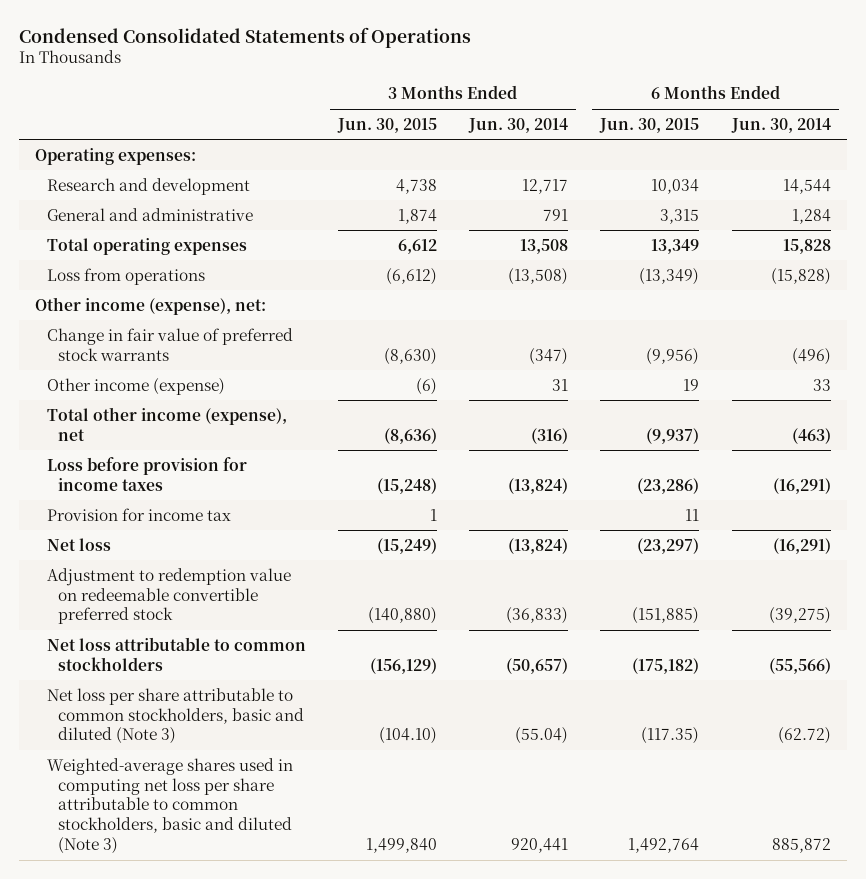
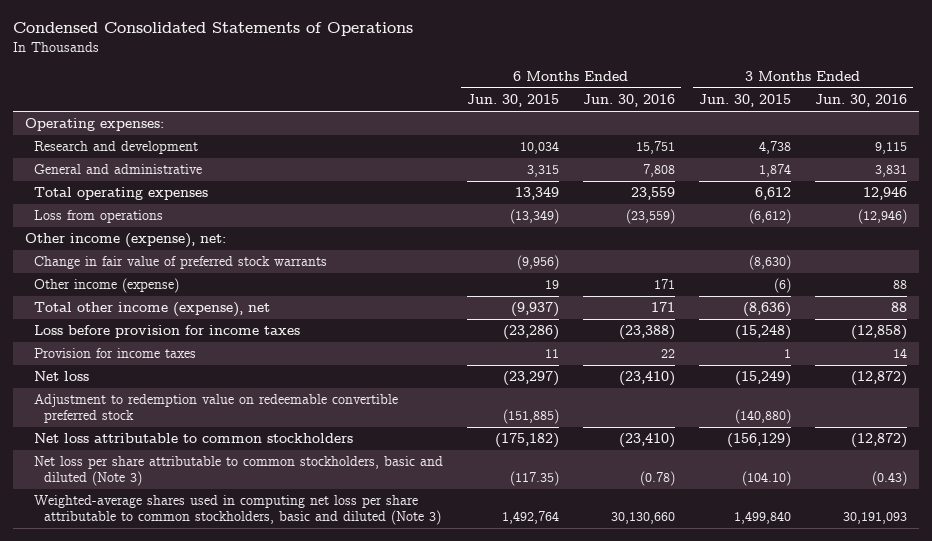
[468,117,569,133] Jun. 30, 2014 -> none
[730,117,831,133] Jun. 30, 2014 -> none
none -> [583,94,676,108] Jun. 30, 2016
none -> [814,94,907,108] Jun. 30, 2016
[46,507,231,521] Provision for income tax -> [34,348,197,359] Provision for income taxes

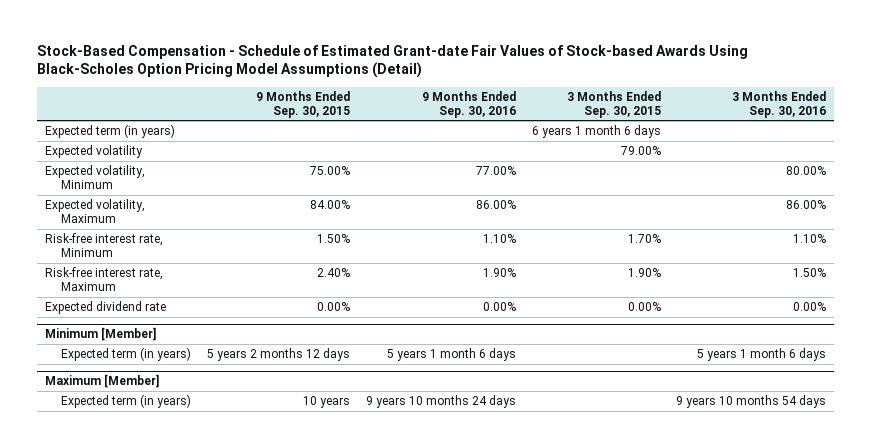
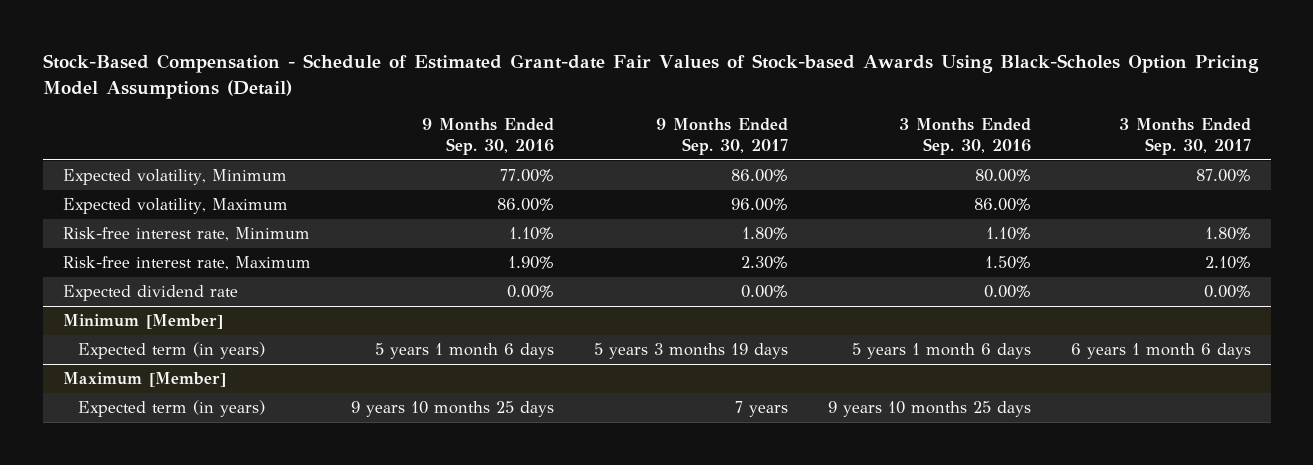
[255,90,350,118] 9 Months Ended Sep. 30, 2015 -> none
[566,90,661,118] 3 Months Ended Sep. 30, 2015 -> none
none -> [655,118,788,155] 9 Months Ended Sep. 30, 2017
none -> [1118,118,1251,155] 3 Months Ended Sep. 30, 2017
[44,124,175,139] Expected term (in years) -> none
[44,145,143,159] Expected volatility -> none
[365,395,516,409] 9 years 10 months 24 days -> [350,401,554,418] 9 years 10 months 25 days
[676,395,827,409] 9 years 10 months 54 days -> [827,401,1031,418] 9 years 10 months 25 days

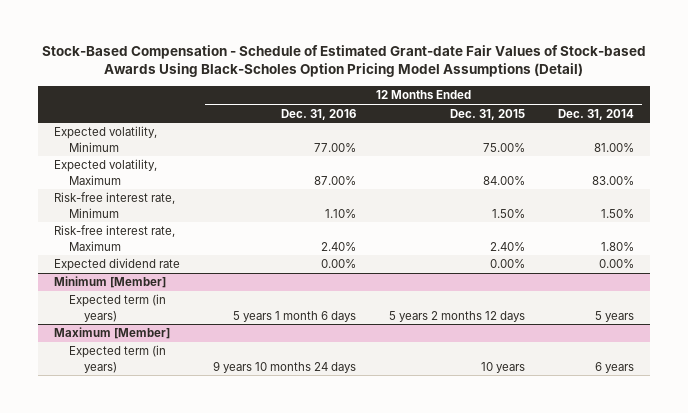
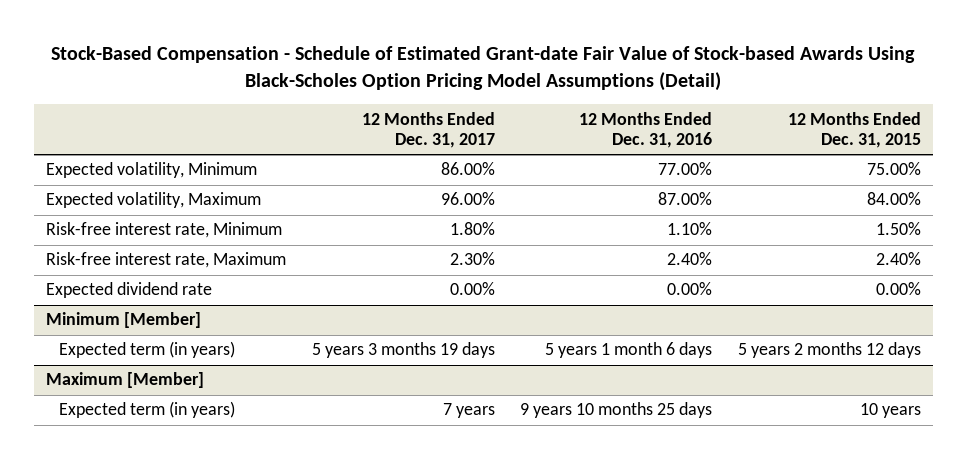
[42,45,647,78] Stock-Based Compensation - Schedule of Estimated Grant-date Fair Values of Stock-based Awards Using Black-Scholes Option Pricing Model Assumptions (Detail) -> [51,46,916,92] Stock-Based Compensation - Schedule of Estimated Grant-date Fair Value of Stock-based Awards Using Black-Scholes Option Pricing Model Assumptions (Detail)
[557,108,634,120] Dec. 31, 2014 -> none
none -> [361,111,495,148] 12 Months Ended Dec. 31, 2017
[213,360,357,373] 9 years 10 months 24 days -> [520,402,713,419] 9 years 10 months 25 days

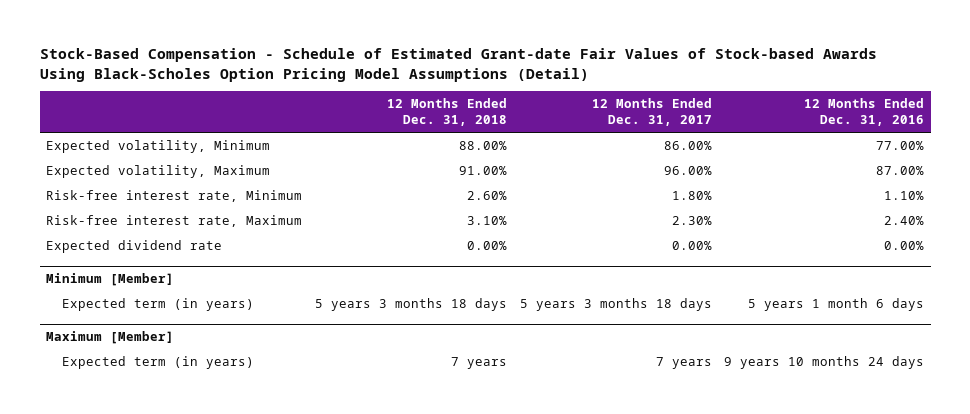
[51,46,916,92] Stock-Based Compensation - Schedule of Estimated Grant-date Fair Value of Stock-based Awards Using Black-Scholes Option Pricing Model Assumptions (Detail) -> [39,48,877,82] Stock-Based Compensation - Schedule of Estimated Grant-date Fair Values of Stock-based Awards Using Black-Scholes Option Pricing Model Assumptions (Detail)
[787,111,921,148] 12 Months Ended Dec. 31, 2015 -> none
none -> [386,98,507,127] 12 Months Ended Dec. 31, 2018
[311,342,495,359] 5 years 3 months 19 days -> [519,297,712,311] 5 years 3 months 18 days
[520,402,713,419] 9 years 10 months 25 days -> [724,355,925,369] 9 years 10 months 24 days

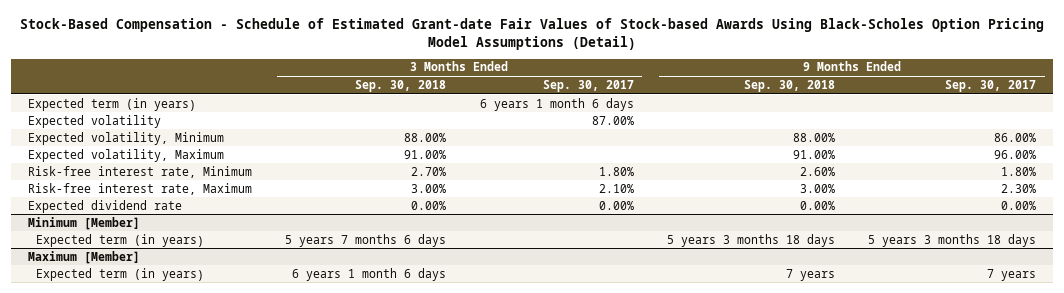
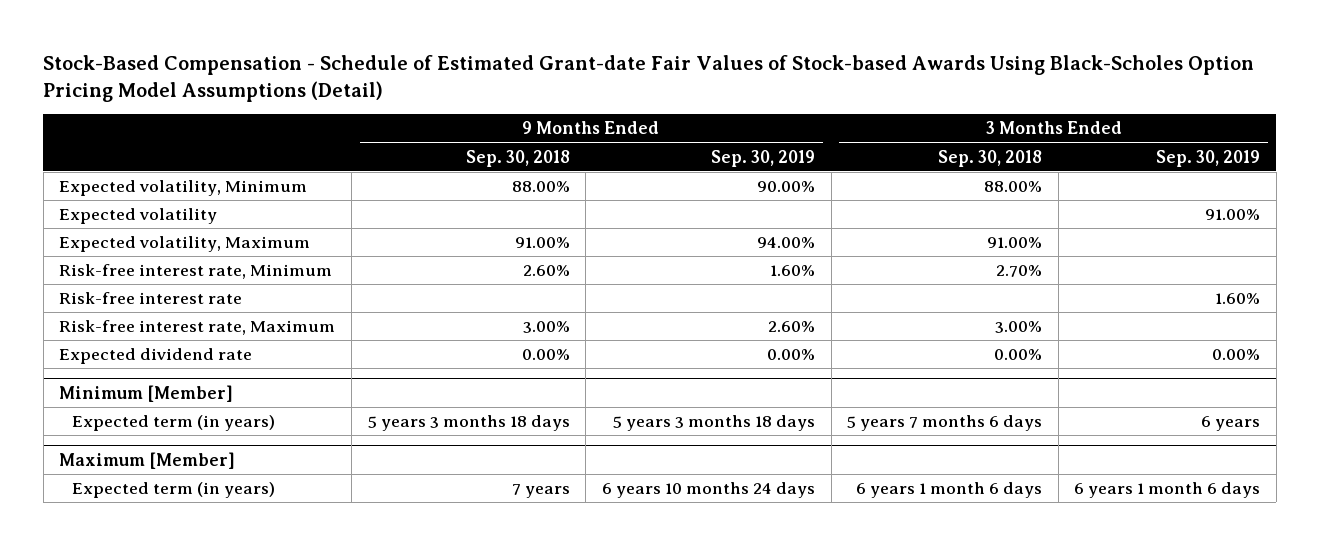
[542,79,634,92] Sep. 30, 2017 -> none
[945,79,1037,92] Sep. 30, 2017 -> none
none -> [710,149,815,167] Sep. 30, 2019
none -> [1156,149,1261,167] Sep. 30, 2019
[28,97,197,111] Expected term (in years) -> none
[28,114,162,128] Expected volatility -> [59,208,218,225] Expected volatility
none -> [59,292,243,305] Risk-free interest rate

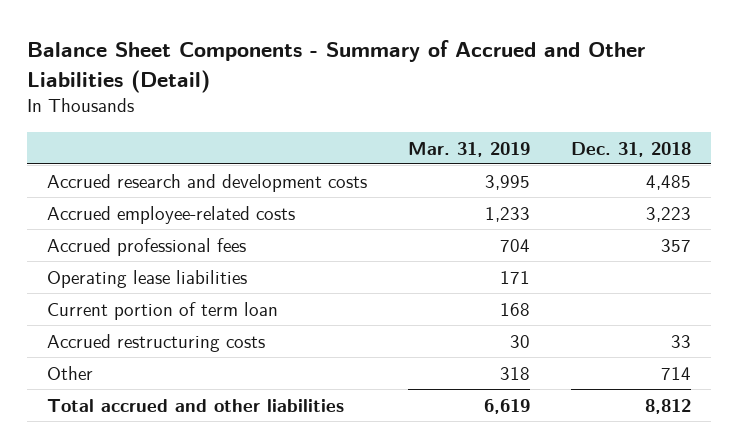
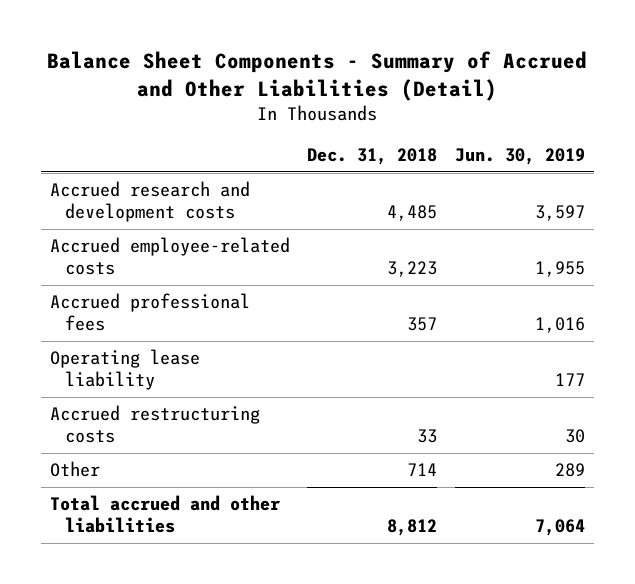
[408,141,531,157] Mar. 31, 2019 -> none
none -> [455,148,586,166] Jun. 30, 2019
[47,301,279,320] Current portion of term loan -> none
[47,269,248,288] Operating lease liabilities -> [49,349,200,391] Operating lease liability

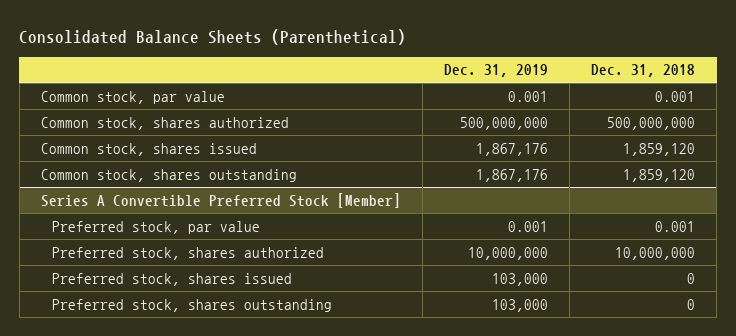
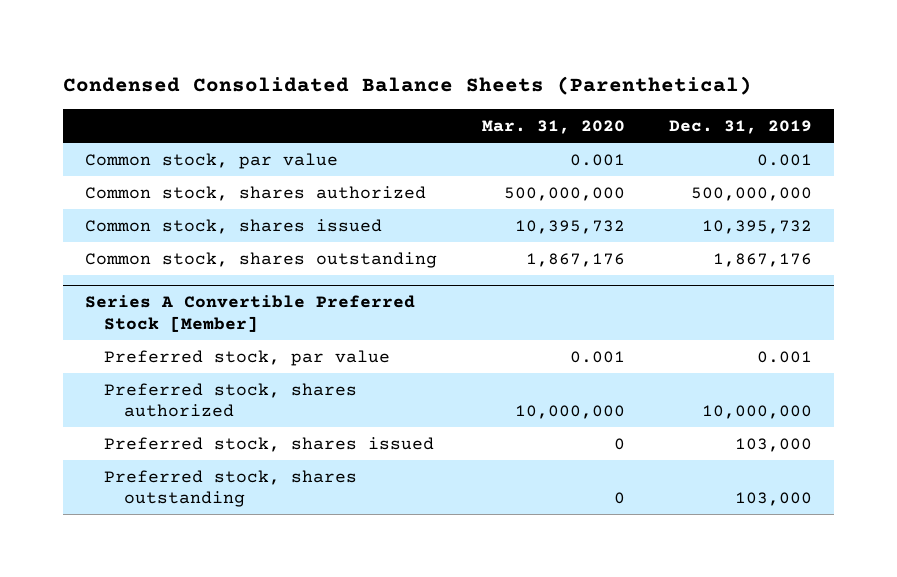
[19,28,407,45] Consolidated Balance Sheets (Parenthetical) -> [62,76,752,96] Condensed Consolidated Balance Sheets (Parenthetical)
[591,64,696,78] Dec. 31, 2018 -> none
none -> [481,120,625,135] Mar. 31, 2020
[475,142,548,156] 1,867,176 -> [701,219,812,234] 10,395,732

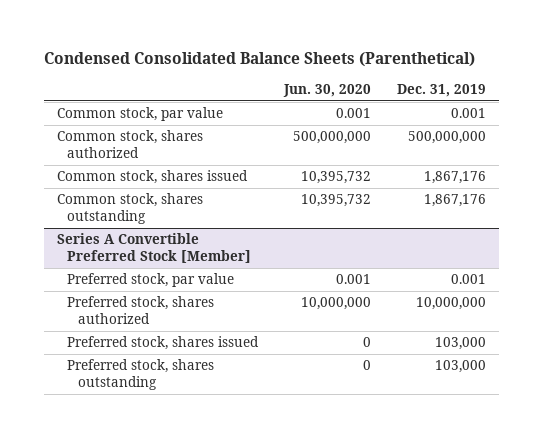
[481,120,625,135] Mar. 31, 2020 -> none
none -> [283,83,372,97] Jun. 30, 2020
[701,219,812,234] 10,395,732 -> [424,171,487,185] 1,867,176

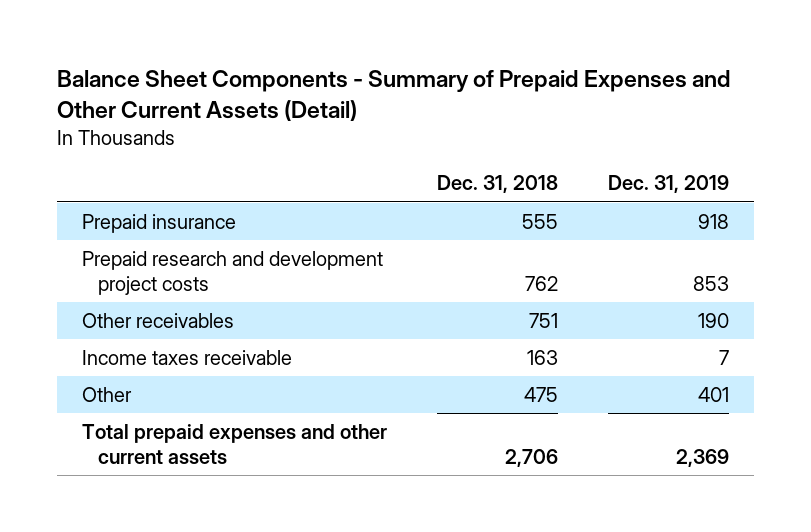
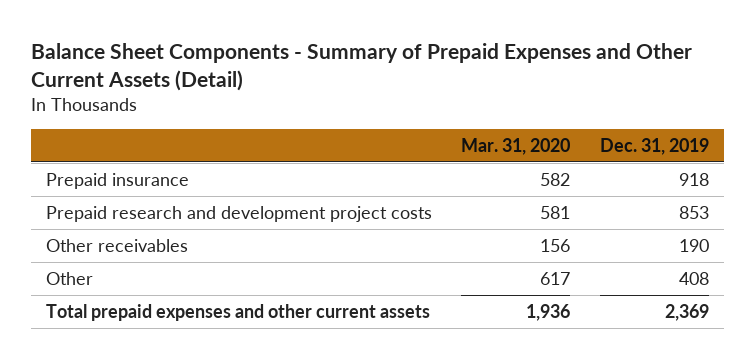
[436,175,558,194] Dec. 31, 2018 -> none
none -> [461,137,571,155] Mar. 31, 2020
[81,349,292,365] Income taxes receivable -> none
[697,386,729,402] 401 -> [678,271,709,285] 408

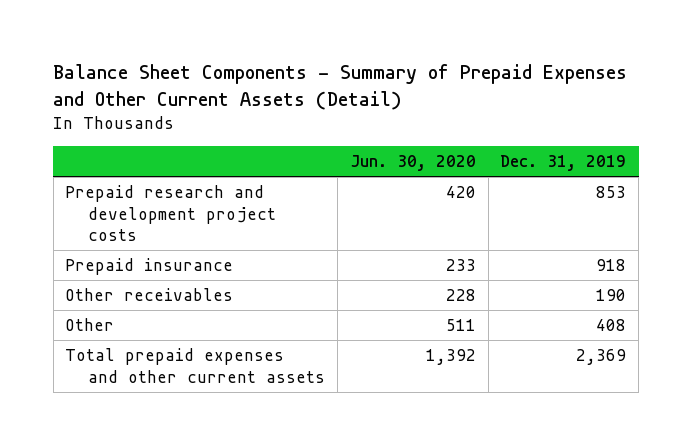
[461,137,571,155] Mar. 31, 2020 -> none
none -> [349,154,476,171] Jun. 30, 2020
[45,172,189,189] Prepaid insurance -> [65,258,234,276] Prepaid insurance

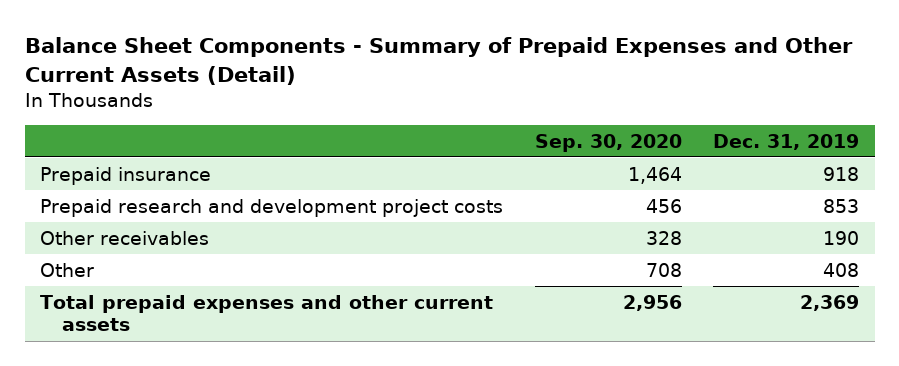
[349,154,476,171] Jun. 30, 2020 -> none
none -> [534,133,682,152] Sep. 30, 2020
[65,185,277,242] Prepaid research and development project costs -> [40,198,504,217] Prepaid research and development project costs

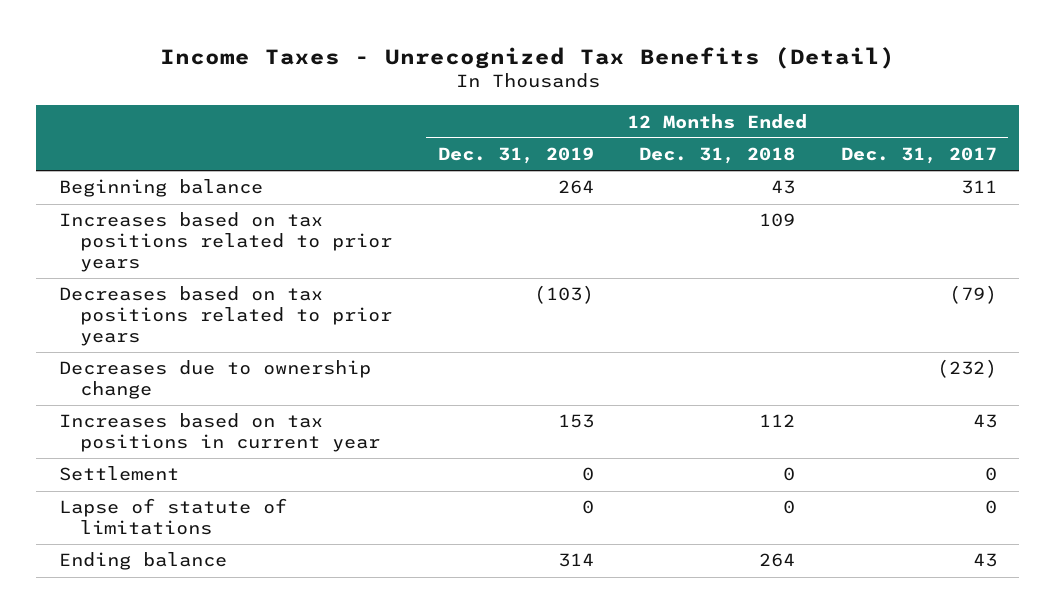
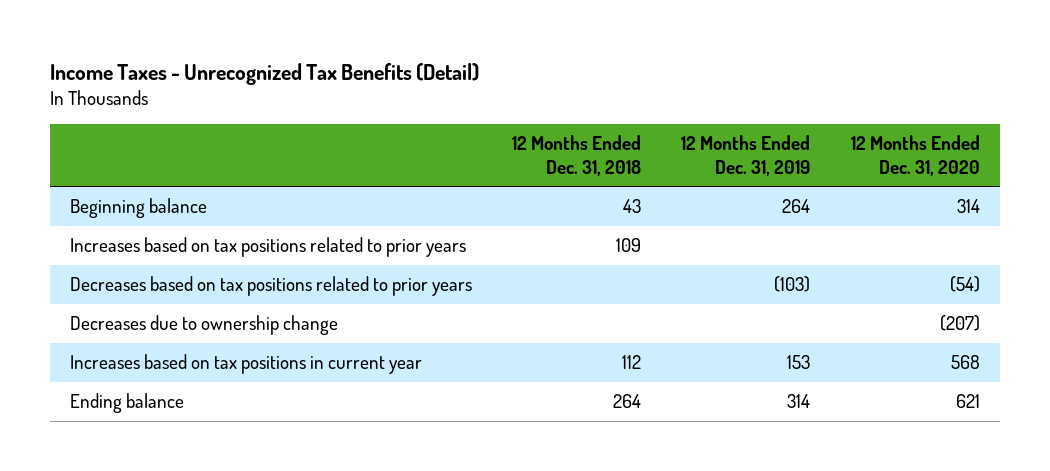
[840,147,997,165] Dec. 31, 2017 -> none
none -> [850,135,980,176] 12 Months Ended Dec. 31, 2020
[58,466,179,482] Settlement -> none
[58,498,287,536] Lapse of statute of limitations -> none

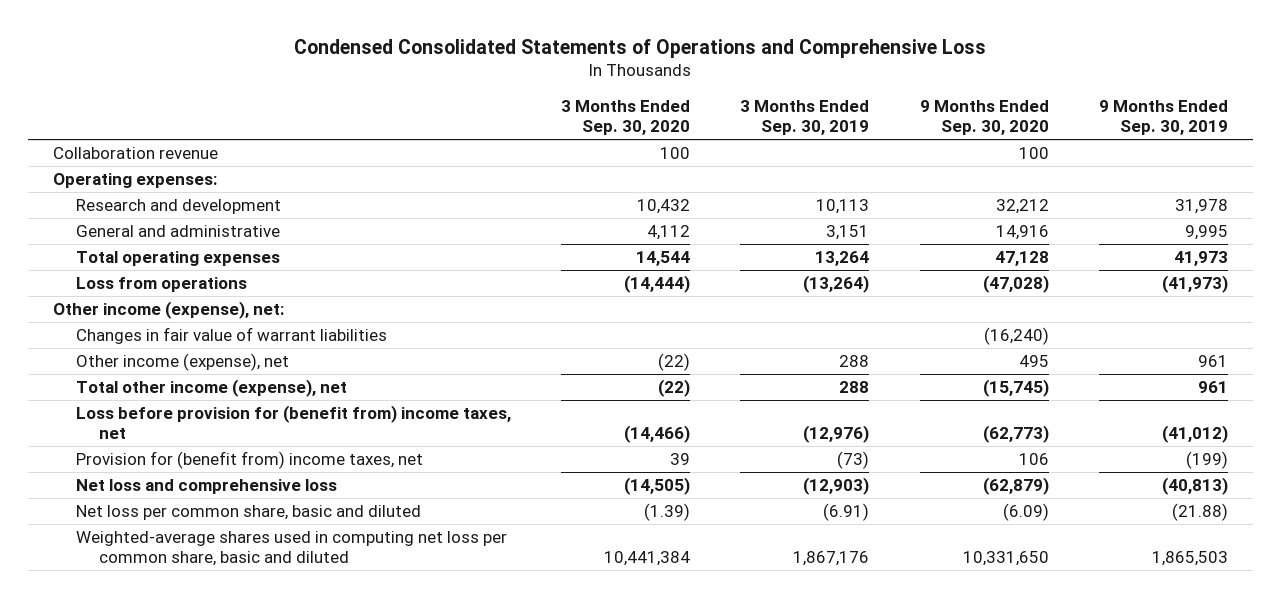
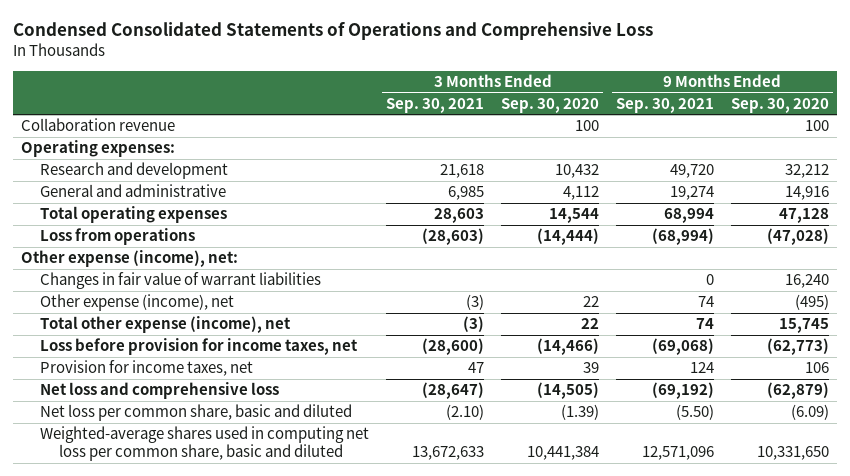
[740,100,870,135] 3 Months Ended Sep. 30, 2019 -> none
[1098,100,1228,135] 9 Months Ended Sep. 30, 2019 -> none
none -> [386,97,485,113] Sep. 30, 2021
none -> [615,97,714,113] Sep. 30, 2021
[52,301,284,320] Other income (expense), net: -> [21,250,239,268] Other expense (income), net:
[983,327,1049,346] (16,240) -> [784,274,829,289] 16,240
[76,353,290,372] Other income (expense), net -> [40,294,235,312] Other expense (income), net
[658,353,691,372] (22) -> [582,296,599,308] 22
[1018,355,1049,368] 495 -> [794,294,829,311] (495)
[76,379,348,398] Total other income (expense), net -> [40,316,292,334] Total other expense (income), net
[658,379,691,398] (22) -> [580,318,599,330] 22
[982,379,1049,398] (15,745) -> [778,318,829,334] 15,745
[76,405,512,439] Loss before provision for (benefit from) income taxes, net -> [40,338,359,356] Loss before provision for income taxes, net
[76,451,424,470] Provision for (benefit from) income taxes, net -> [40,360,254,377] Provision for income taxes, net

